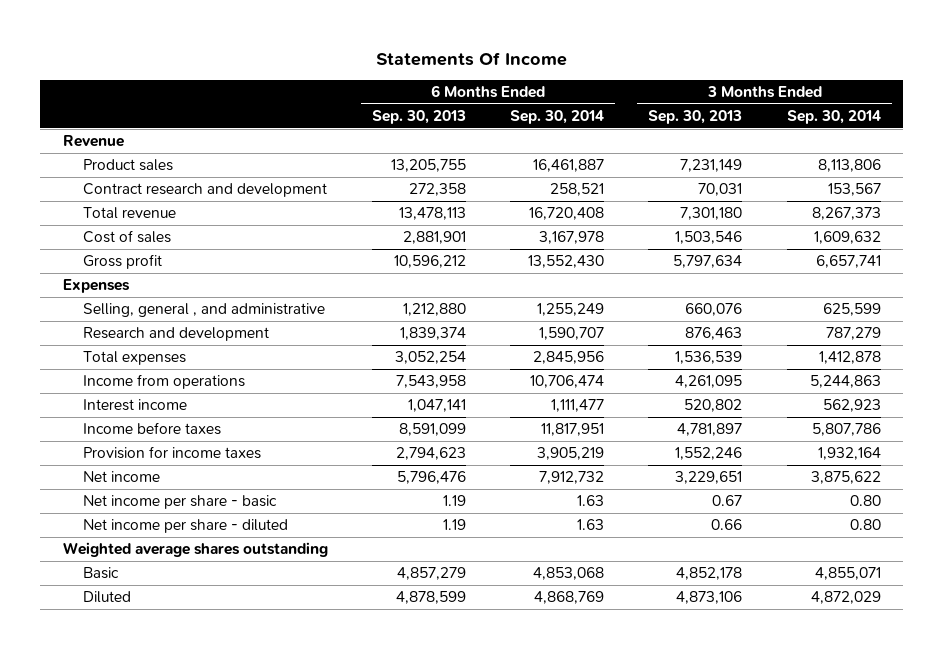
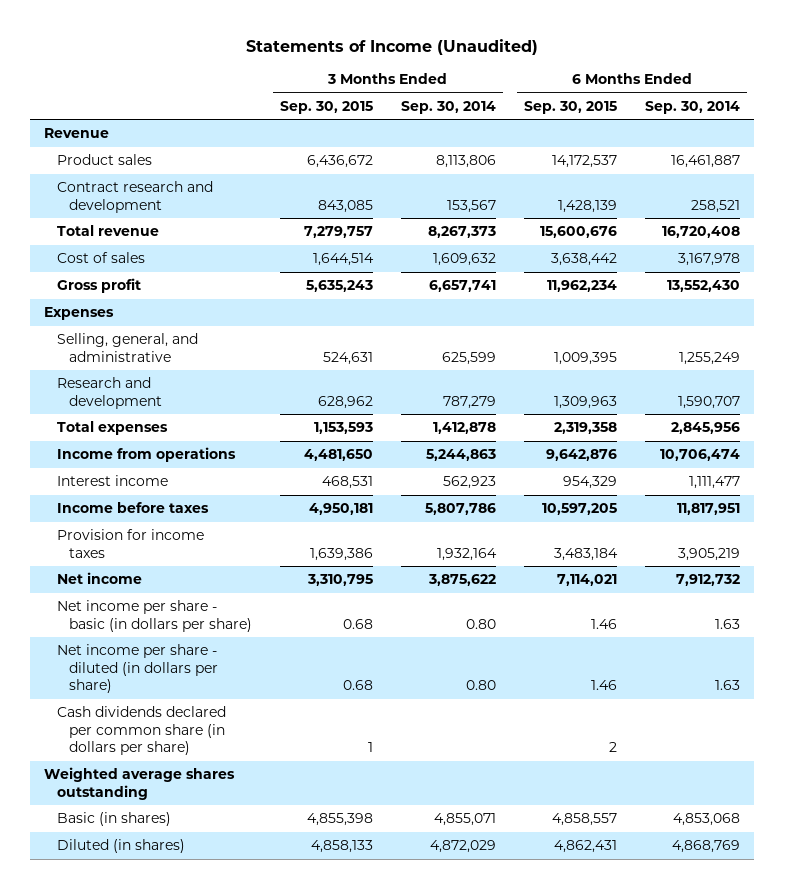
[375,51,567,66] Statements Of Income -> [246,39,539,56] Statements of Income (Unaudited)
[371,109,466,124] Sep. 30, 2013 -> none
[648,109,743,124] Sep. 30, 2013 -> none
none -> [280,100,374,114] Sep. 30, 2015
none -> [524,100,618,114] Sep. 30, 2015
[82,303,325,318] Selling, general , and administrative -> [56,333,198,362] Selling, general, and administrative
[82,495,277,510] Net income per share - basic -> [56,600,253,632] Net income per share - basic (in dollars per share)
[82,519,288,534] Net income per share - diluted -> [56,644,219,694] Net income per share - diluted (in dollars per share)
none -> [56,706,226,756] Cash dividends declared per common share (in dollars per share)
[82,567,119,580] Basic -> [56,812,171,827] Basic (in shares)
[82,591,131,604] Diluted -> [56,839,185,854] Diluted (in shares)

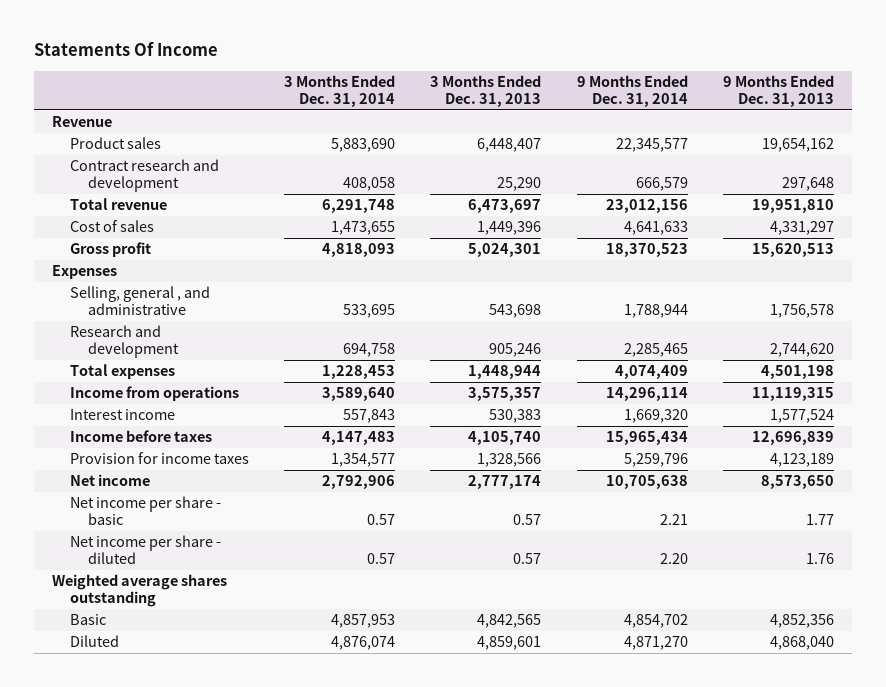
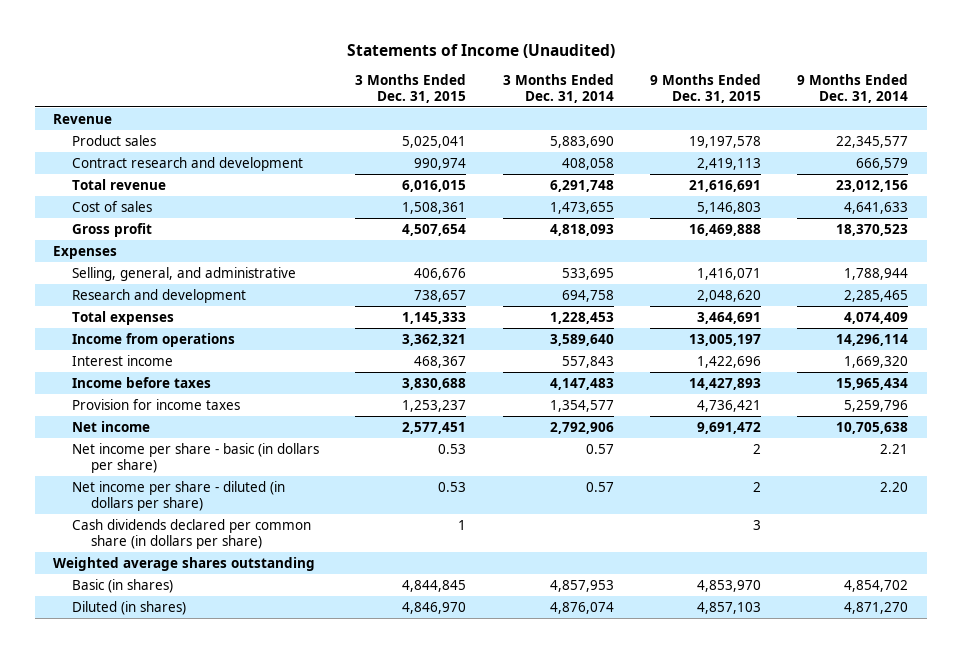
[33,42,218,57] Statements Of Income -> [346,43,615,58] Statements of Income (Unaudited)
[430,74,542,108] 3 Months Ended Dec. 31, 2013 -> none
[723,74,835,108] 9 Months Ended Dec. 31, 2013 -> none
none -> [355,73,467,103] 3 Months Ended Dec. 31, 2015
none -> [650,73,762,103] 9 Months Ended Dec. 31, 2015
[69,286,210,316] Selling, general , and administrative -> [71,266,296,281] Selling, general, and administrative
[69,496,221,526] Net income per share - basic -> [71,442,319,473] Net income per share - basic (in dollars per share)
[69,535,221,565] Net income per share - diluted -> [71,480,285,511] Net income per share - diluted (in dollars per share)
none -> [71,518,311,549] Cash dividends declared per common share (in dollars per share)
[69,614,106,626] Basic -> [71,578,173,593] Basic (in shares)
[69,635,119,648] Diluted -> [71,600,186,615] Diluted (in shares)

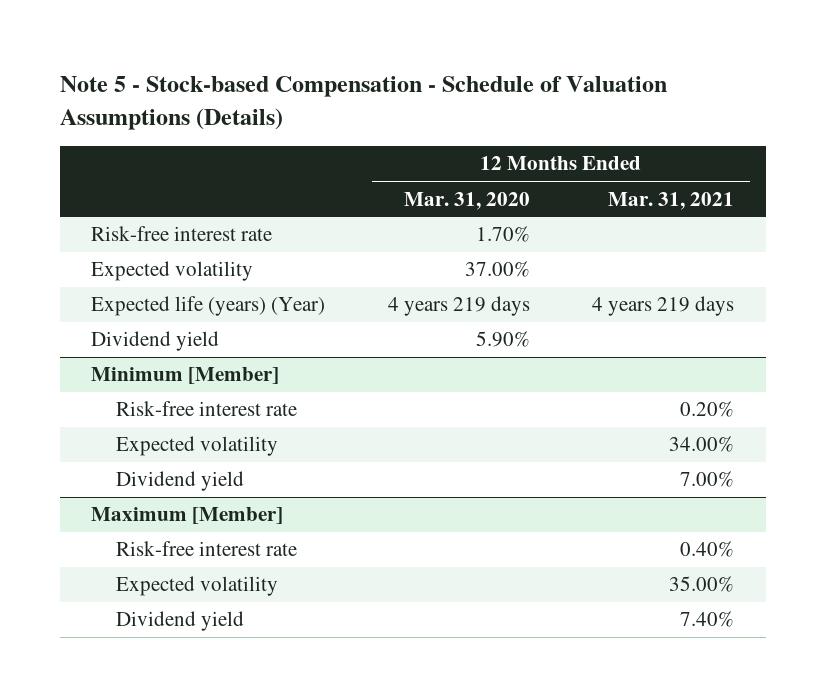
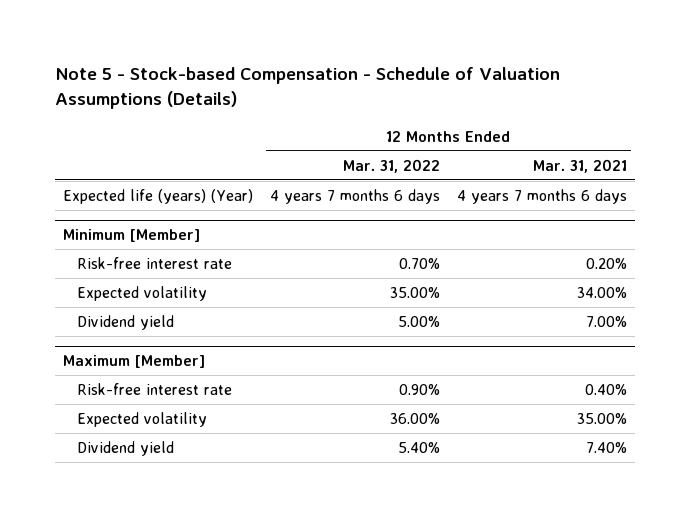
[403,191,530,210] Mar. 31, 2020 -> none
none -> [343,158,441,173] Mar. 31, 2022
[91,226,273,242] Risk-free interest rate -> none
[91,261,254,282] Expected volatility -> none
[91,331,220,352] Dividend yield -> none
[592,296,735,317] 4 years 219 days -> [456,189,627,205] 4 years 7 months 6 days

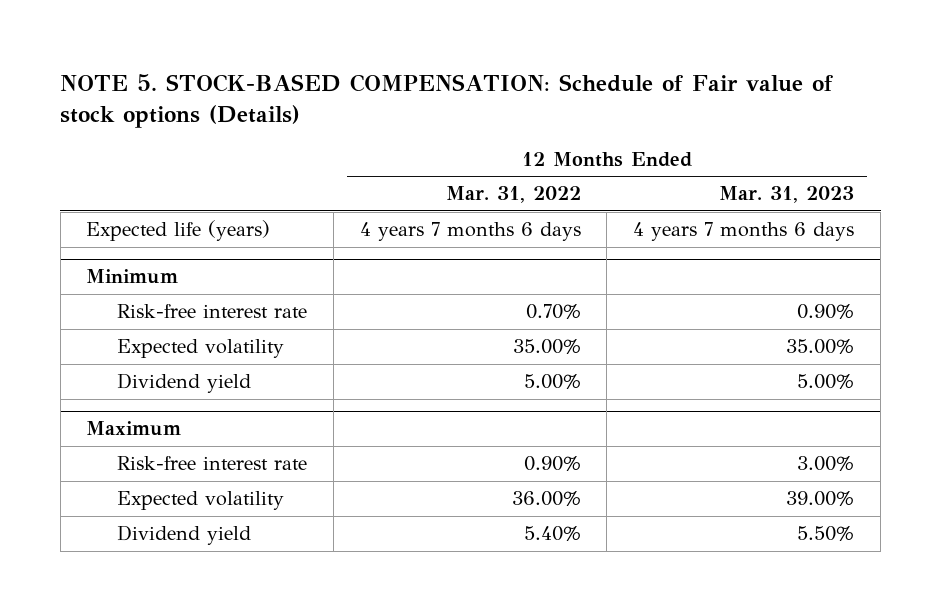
[55,67,561,110] Note 5 - Stock-based Compensation - Schedule of Valuation Assumptions (Details) -> [60,73,834,128] NOTE 5. STOCK-BASED COMPENSATION: Schedule of Fair value of stock options (Details)
[532,158,627,173] Mar. 31, 2021 -> none
none -> [719,186,855,204] Mar. 31, 2023
[63,189,254,205] Expected life (years) (Year) -> [86,220,271,242] Expected life (years)
[63,229,201,243] Minimum [Member] -> [86,269,179,285] Minimum
[63,355,206,369] Maximum [Member] -> [86,421,182,437] Maximum

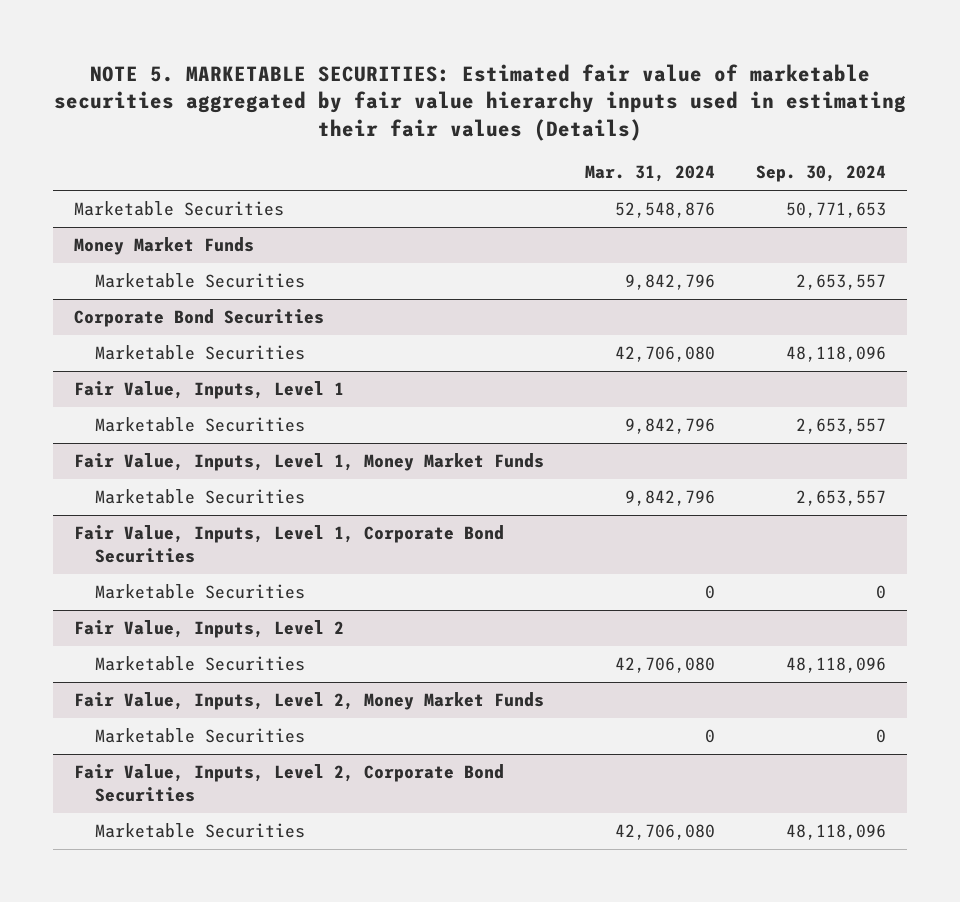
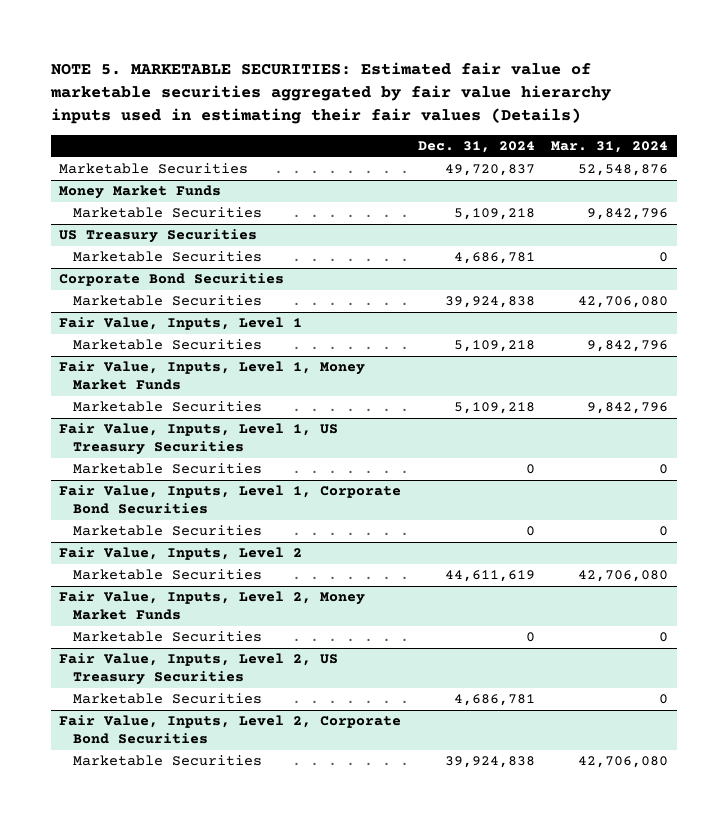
[756,165,887,183] Sep. 30, 2024 -> none
none -> [417,141,535,154] Dec. 31, 2024
none -> [59,229,258,244] US Treasury Securities
none -> [73,251,263,263] Marketable Securities
none -> [59,423,339,455] Fair Value, Inputs, Level 1, US Treasury Securities
none -> [73,463,263,475] Marketable Securities
none -> [59,653,339,685] Fair Value, Inputs, Level 2, US Treasury Securities
none -> [73,693,263,705] Marketable Securities

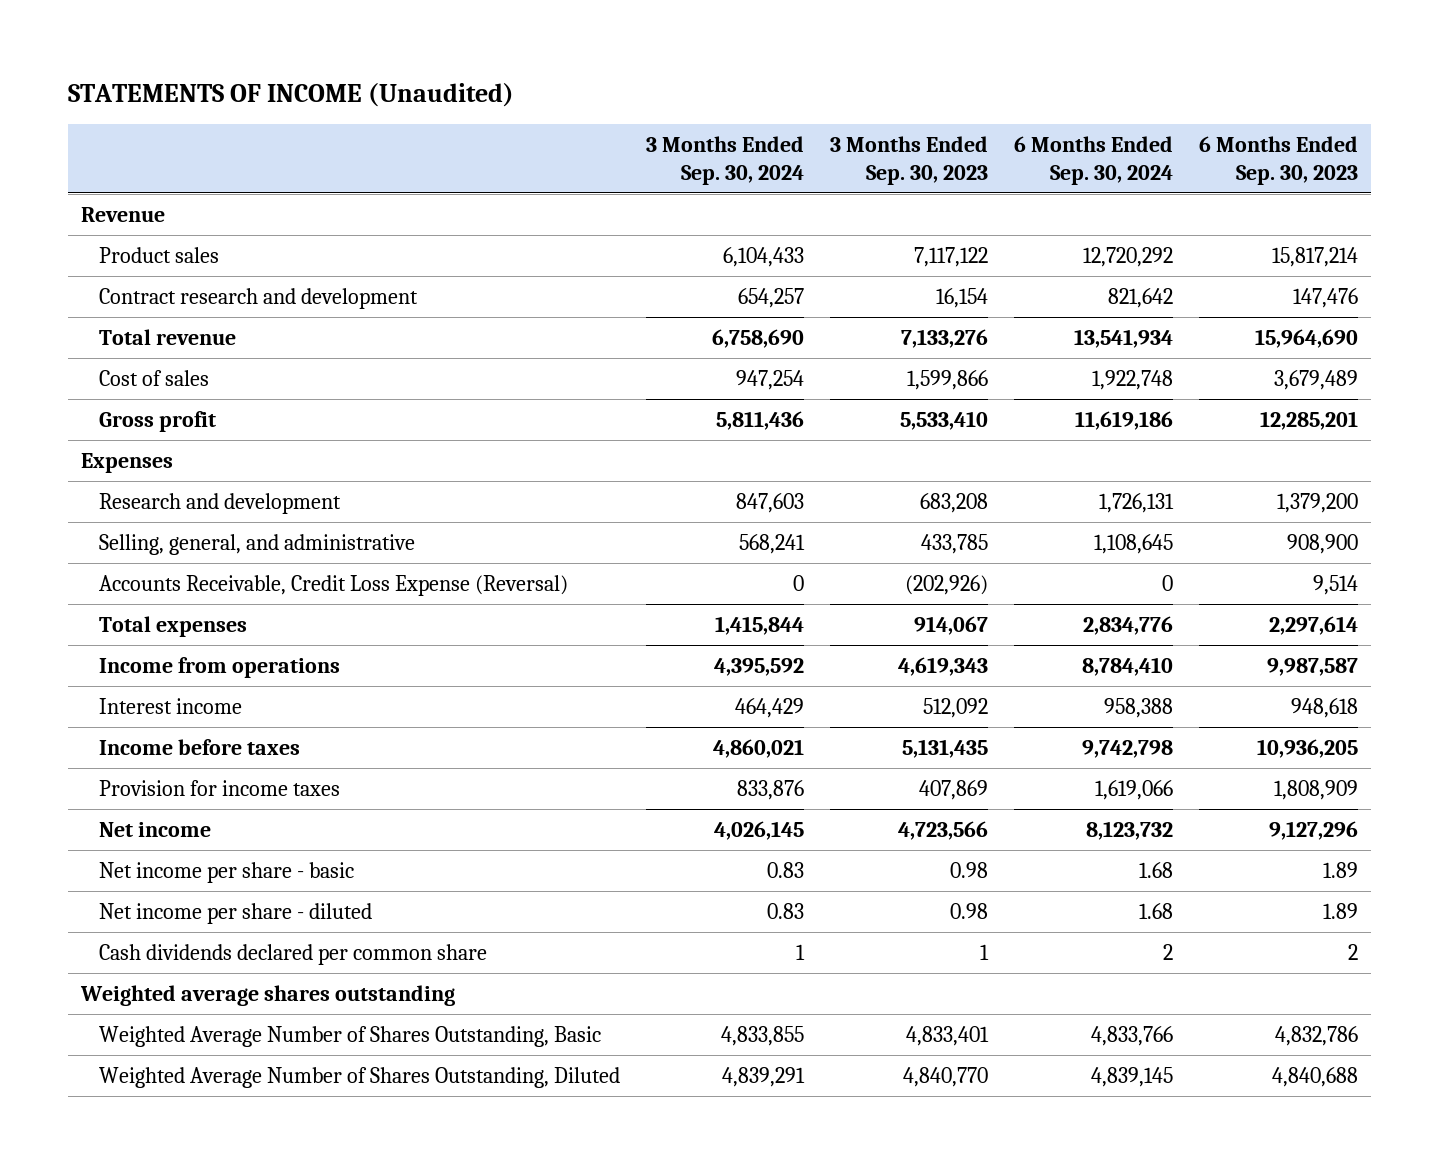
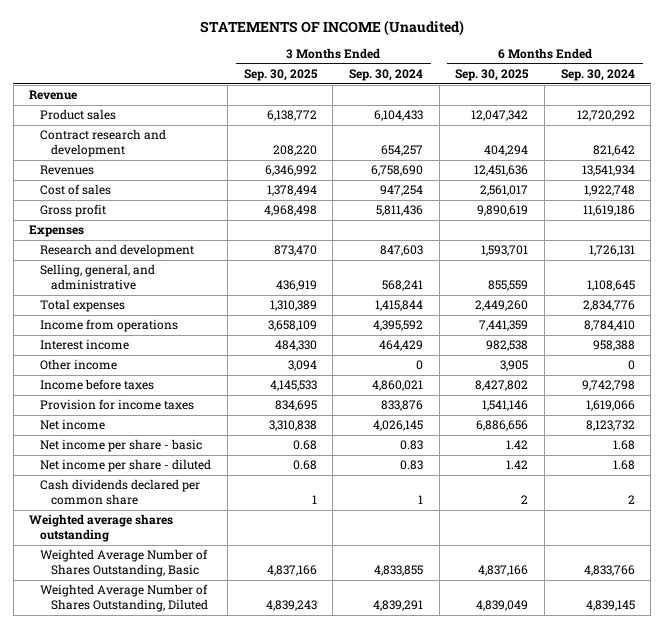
[829,136,988,185] 3 Months Ended Sep. 30, 2023 -> none
[1198,136,1358,185] 6 Months Ended Sep. 30, 2023 -> none
none -> [243,69,318,82] Sep. 30, 2025
none -> [455,69,530,82] Sep. 30, 2025
[98,329,236,346] Total revenue -> [40,165,95,176] Revenues
[98,575,568,597] Accounts Receivable, Credit Loss Expense (Reversal) -> none
none -> [40,359,118,371] Other income

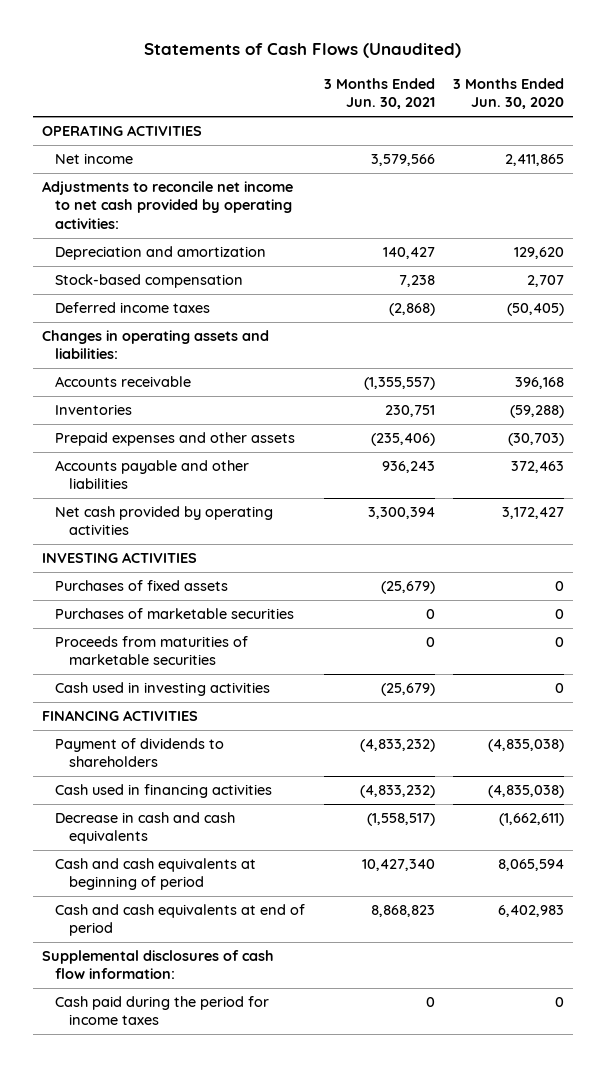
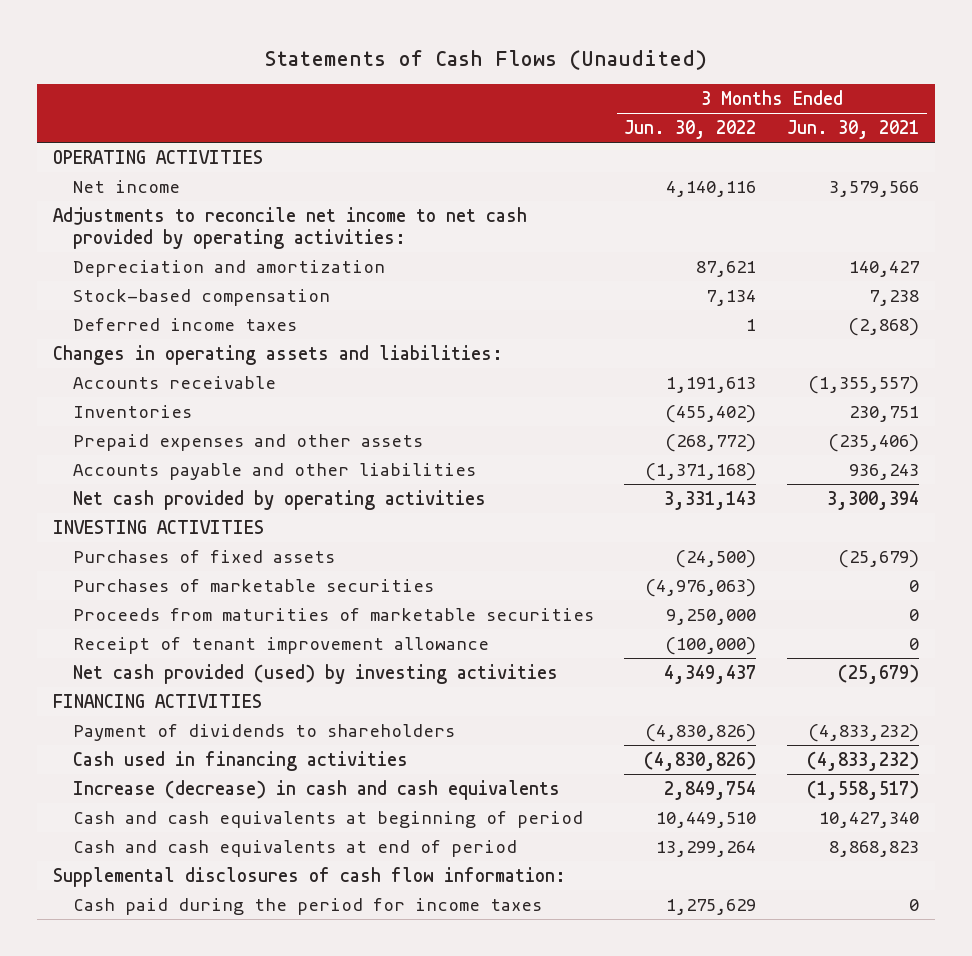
[453,78,565,110] 3 Months Ended Jun. 30, 2020 -> none
none -> [624,120,757,140] Jun. 30, 2022
none -> [72,636,489,654] Receipt of tenant improvement allowance
[55,682,271,697] Cash used in investing activities -> [72,663,558,684] Net cash provided (used) by investing activities
[55,812,236,845] Decrease in cash and cash equivalents -> [72,779,560,800] Increase (decrease) in cash and cash equivalents

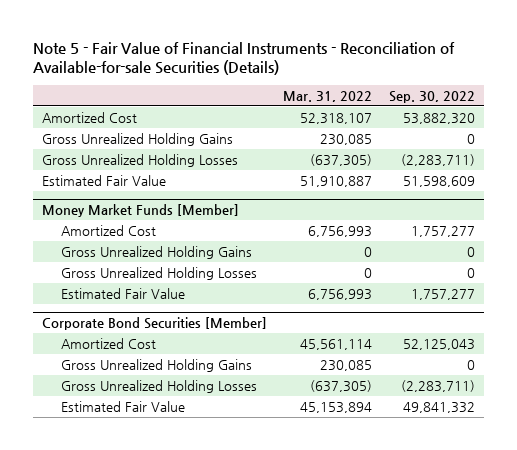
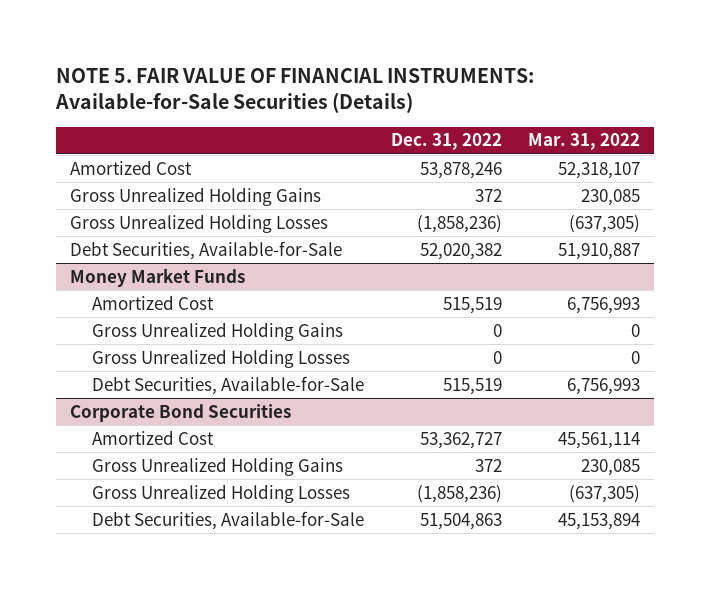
[33,41,456,76] Note 5 - Fair Value of Financial Instruments - Reconciliation of Available-for-sale Securities (Details) -> [55,67,535,114] NOTE 5. FAIR VALUE OF FINANCIAL INSTRUMENTS: Available-for-Sale Securities (Details)
[389,90,476,103] Sep. 30, 2022 -> none
none -> [390,133,502,151] Dec. 31, 2022
[41,174,166,186] Estimated Fair Value -> [69,240,342,260] Debt Securities, Available-for-Sale
[41,204,239,218] Money Market Funds [Member] -> [69,267,245,287] Money Market Funds
[61,287,186,299] Estimated Fair Value -> [91,375,364,395] Debt Securities, Available-for-Sale
[41,317,267,331] Corporate Bond Securities [Member] -> [69,403,291,422] Corporate Bond Securities
[61,400,186,412] Estimated Fair Value -> [91,510,364,530] Debt Securities, Available-for-Sale

